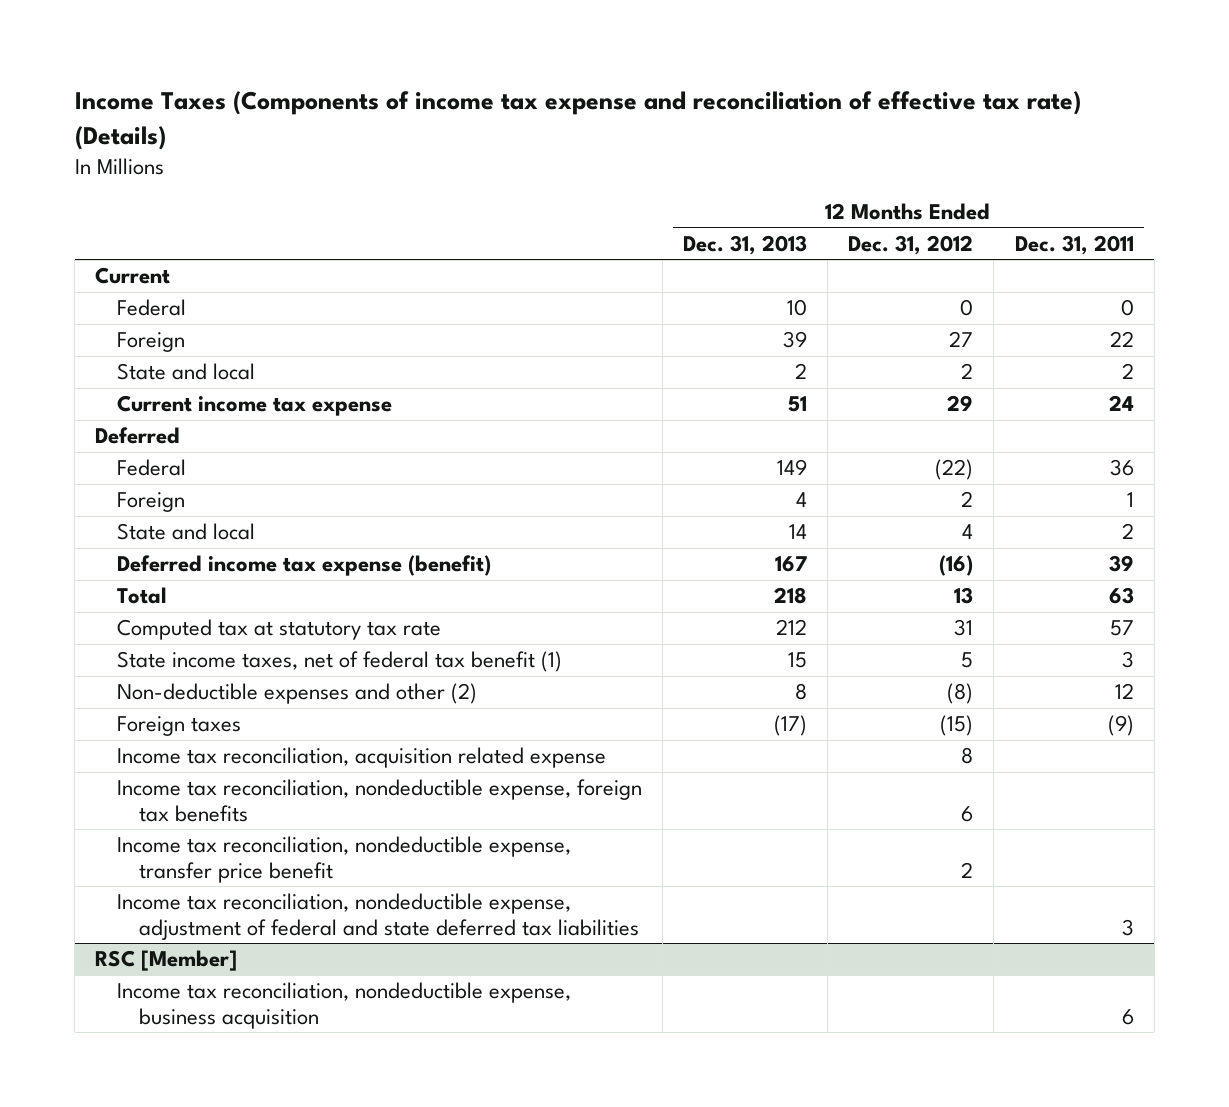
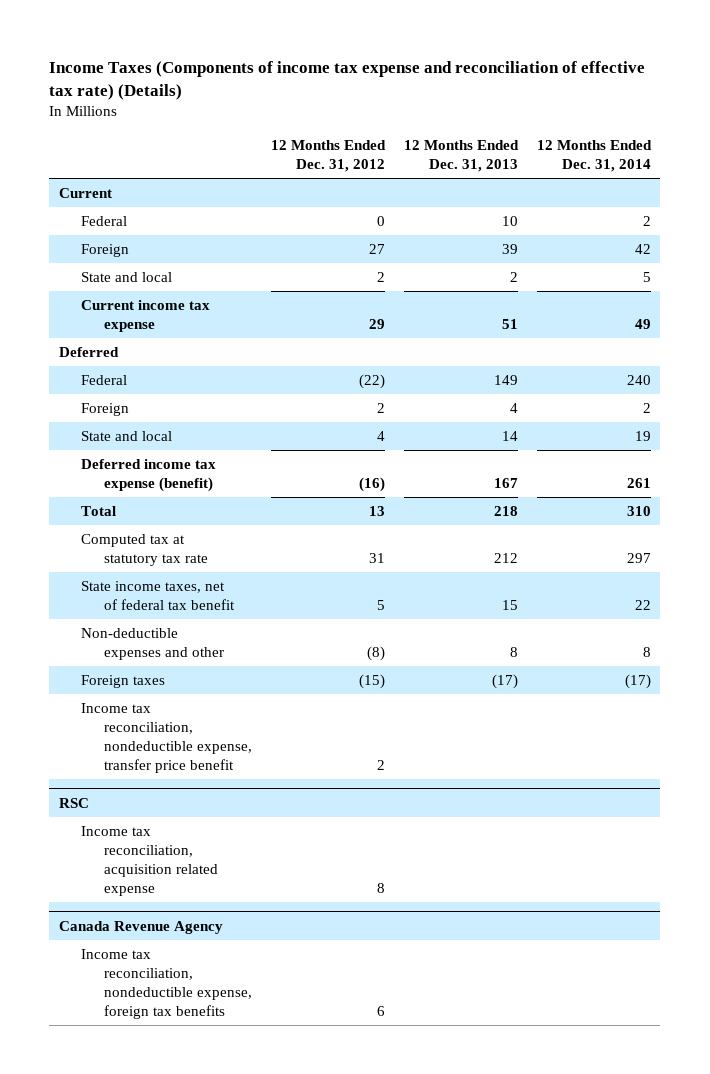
[1014,234,1134,255] Dec. 31, 2011 -> none
none -> [536,139,652,172] 12 Months Ended Dec. 31, 2014
[116,651,562,673] State income taxes, net of federal tax benefit (1) -> [81,581,235,611] State income taxes, net of federal tax benefit
[116,683,477,705] Non-deductible expenses and other (2) -> [81,628,224,661] Non-deductible expenses and other
[116,836,571,883] Income tax reconciliation, nondeductible expense, transfer price benefit -> [81,703,252,774] Income tax reconciliation, nondeductible expense, transfer price benefit
none -> [58,797,89,808] RSC
none -> [58,920,223,934] Canada Revenue Agency
[116,893,639,940] Income tax reconciliation, nondeductible expense, adjustment of federal and state deferred tax liabilities -> none
[95,950,238,972] RSC [Member] -> none
[116,982,571,1029] Income tax reconciliation, nondeductible expense, business acquisition -> none

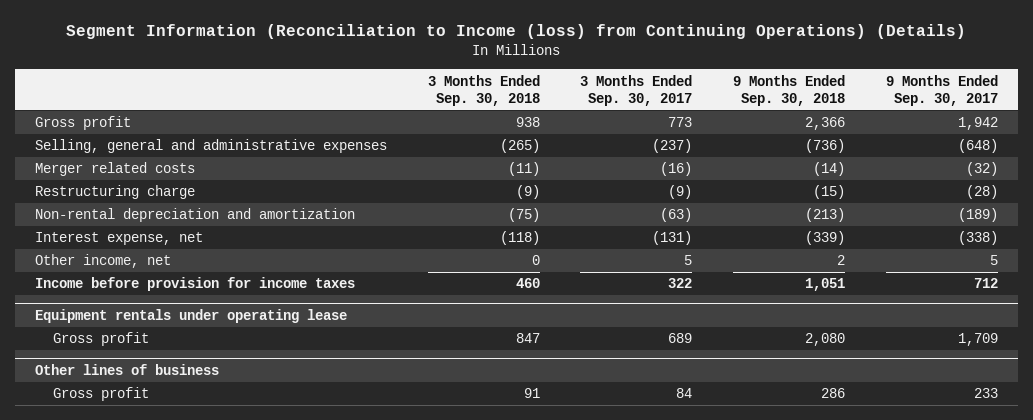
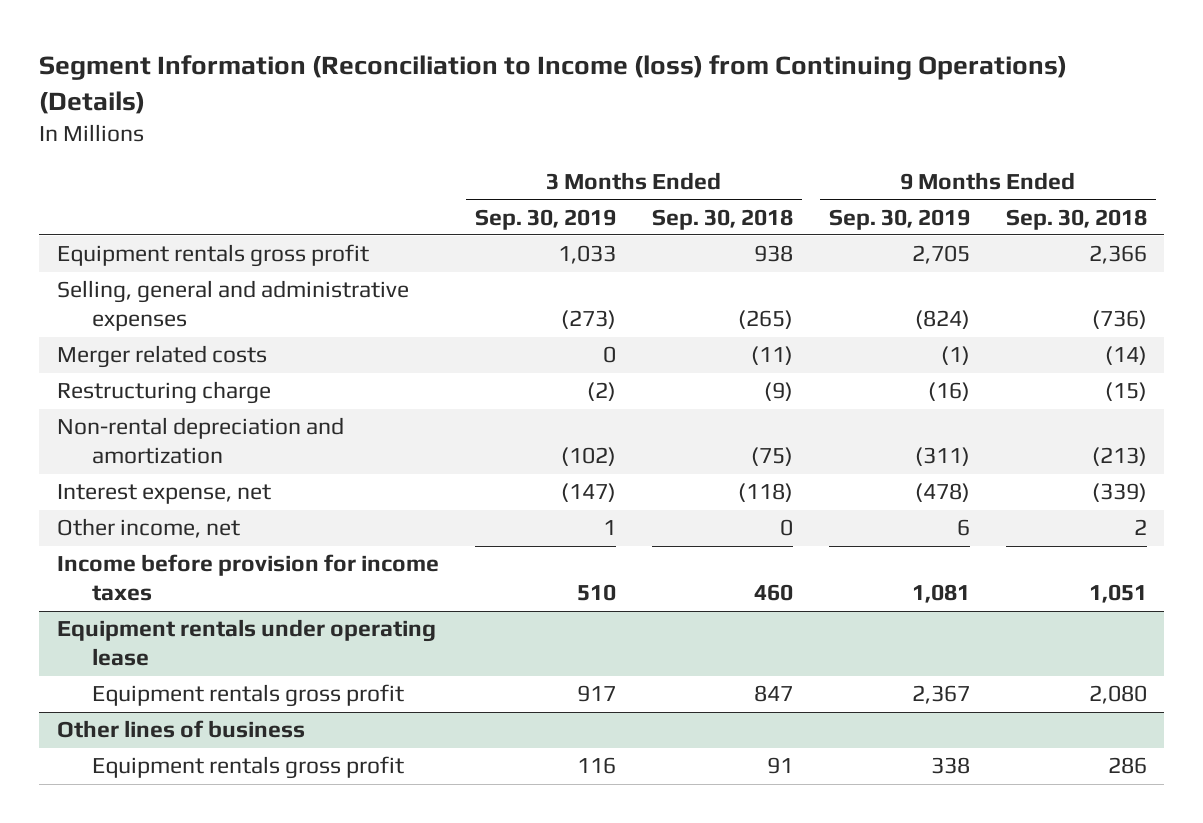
[580,74,693,106] 3 Months Ended Sep. 30, 2017 -> none
[885,74,998,106] 9 Months Ended Sep. 30, 2017 -> none
none -> [474,208,616,230] Sep. 30, 2019
none -> [828,208,970,230] Sep. 30, 2019
[34,116,131,131] Gross profit -> [56,244,369,268] Equipment rentals gross profit
[53,332,150,347] Gross profit -> [92,684,405,708] Equipment rentals gross profit
[53,387,150,402] Gross profit -> [92,756,405,780] Equipment rentals gross profit

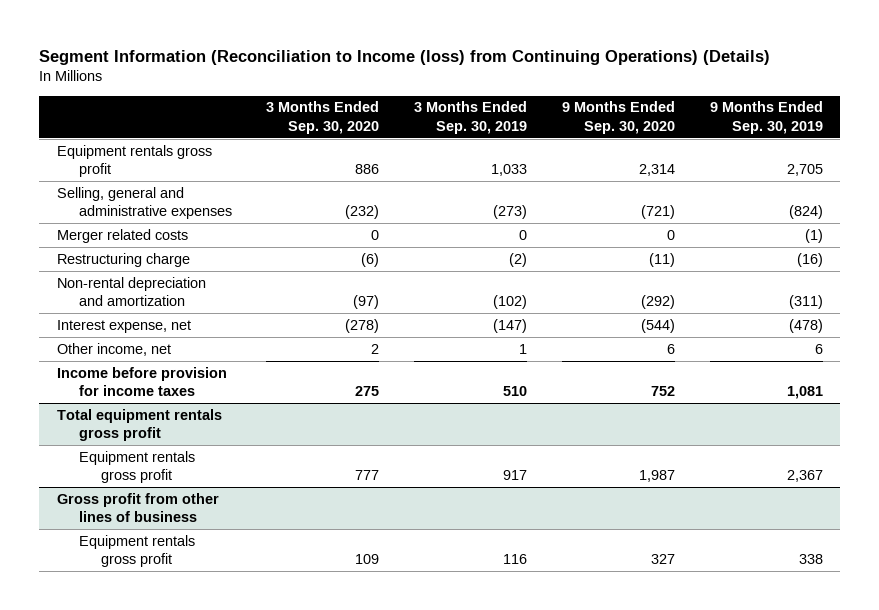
[651,208,793,230] Sep. 30, 2018 -> none
[1005,208,1147,230] Sep. 30, 2018 -> none
none -> [266,101,380,134] 3 Months Ended Sep. 30, 2020
none -> [561,101,675,134] 9 Months Ended Sep. 30, 2020
[56,619,436,667] Equipment rentals under operating lease -> [56,408,222,442] Total equipment rentals gross profit
[56,720,305,739] Other lines of business -> [56,492,219,523] Gross profit from other lines of business

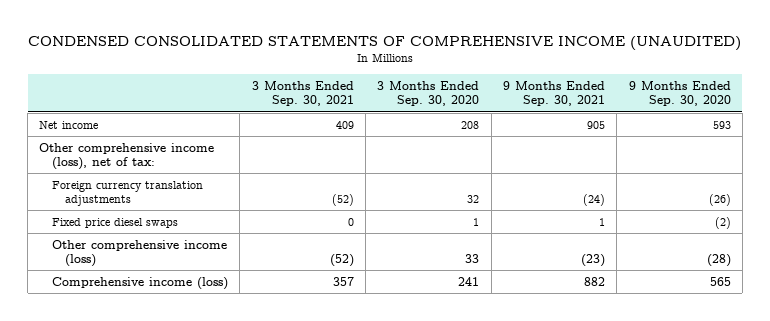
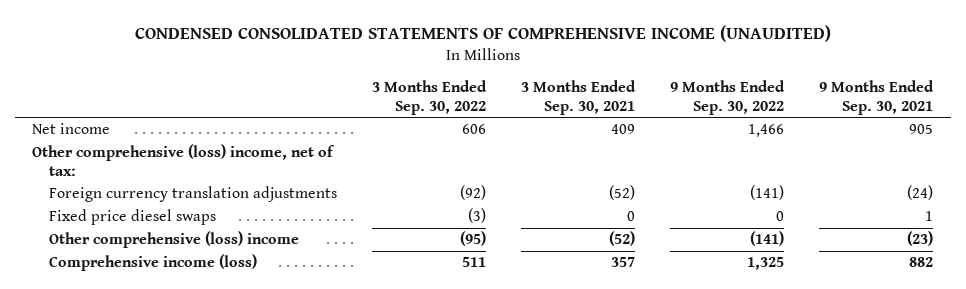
[377,81,480,107] 3 Months Ended Sep. 30, 2020 -> none
[628,81,731,107] 9 Months Ended Sep. 30, 2020 -> none
none -> [371,79,487,115] 3 Months Ended Sep. 30, 2022
none -> [670,79,786,115] 9 Months Ended Sep. 30, 2022
[39,142,215,171] Other comprehensive income (loss), net of tax: -> [32,144,336,176] Other comprehensive (loss) income, net of tax:
[52,239,228,268] Other comprehensive income (loss) -> [48,231,299,249] Other comprehensive (loss) income

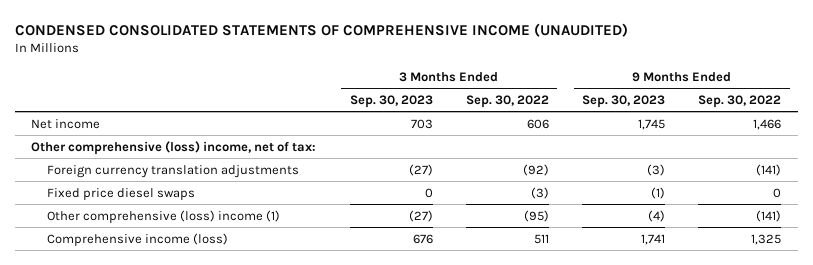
[520,79,636,115] 3 Months Ended Sep. 30, 2021 -> none
[819,79,935,115] 9 Months Ended Sep. 30, 2021 -> none
none -> [349,94,433,108] Sep. 30, 2023
none -> [582,94,666,108] Sep. 30, 2023
[48,231,299,249] Other comprehensive (loss) income -> [46,209,280,224] Other comprehensive (loss) income (1)

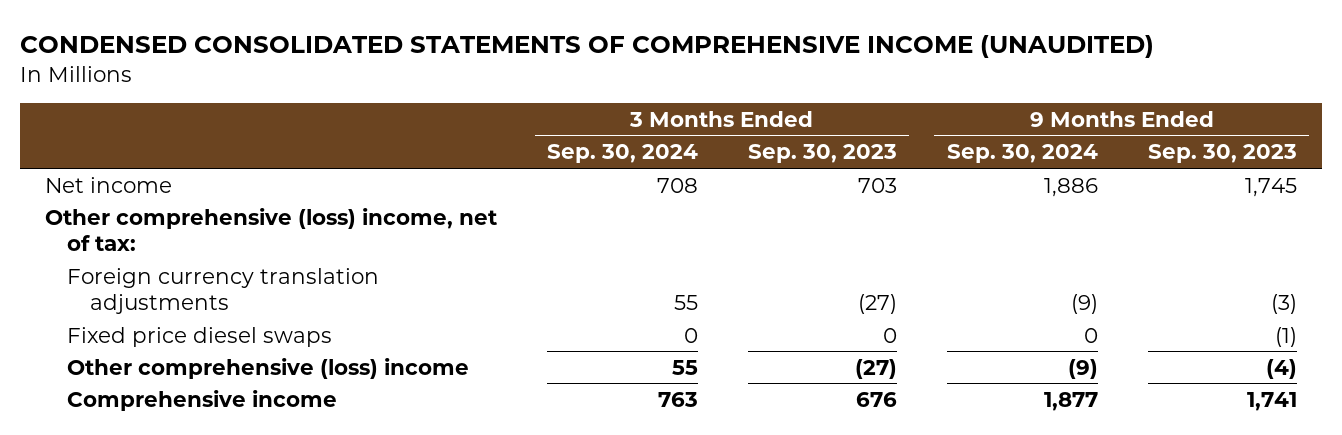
[465,94,549,108] Sep. 30, 2022 -> none
[698,94,782,108] Sep. 30, 2022 -> none
none -> [547,144,699,164] Sep. 30, 2024
none -> [946,144,1098,164] Sep. 30, 2024
[46,209,280,224] Other comprehensive (loss) income (1) -> [67,357,470,379] Other comprehensive (loss) income
[46,232,228,247] Comprehensive income (loss) -> [67,389,338,411] Comprehensive income

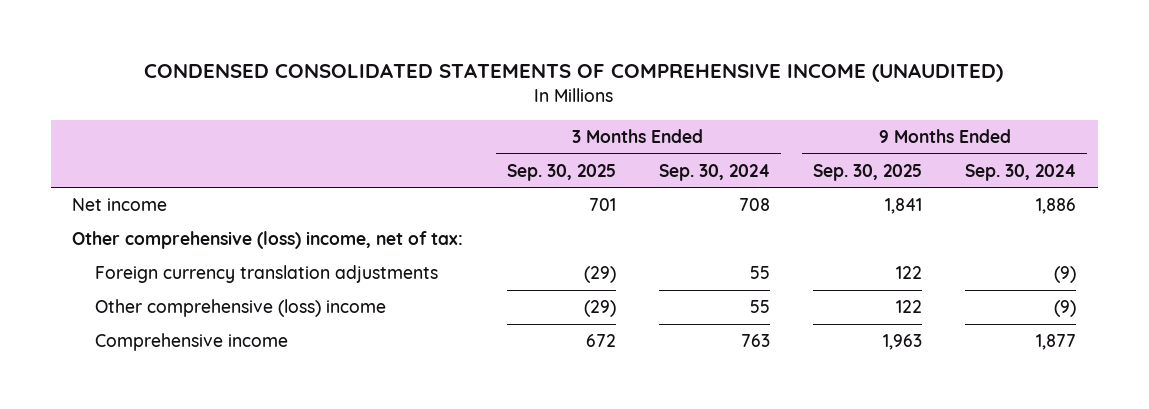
[747,144,897,164] Sep. 30, 2023 -> none
[1147,144,1297,164] Sep. 30, 2023 -> none
none -> [506,163,616,181] Sep. 30, 2025
none -> [812,163,922,181] Sep. 30, 2025
[67,326,333,347] Fixed price diesel swaps -> none

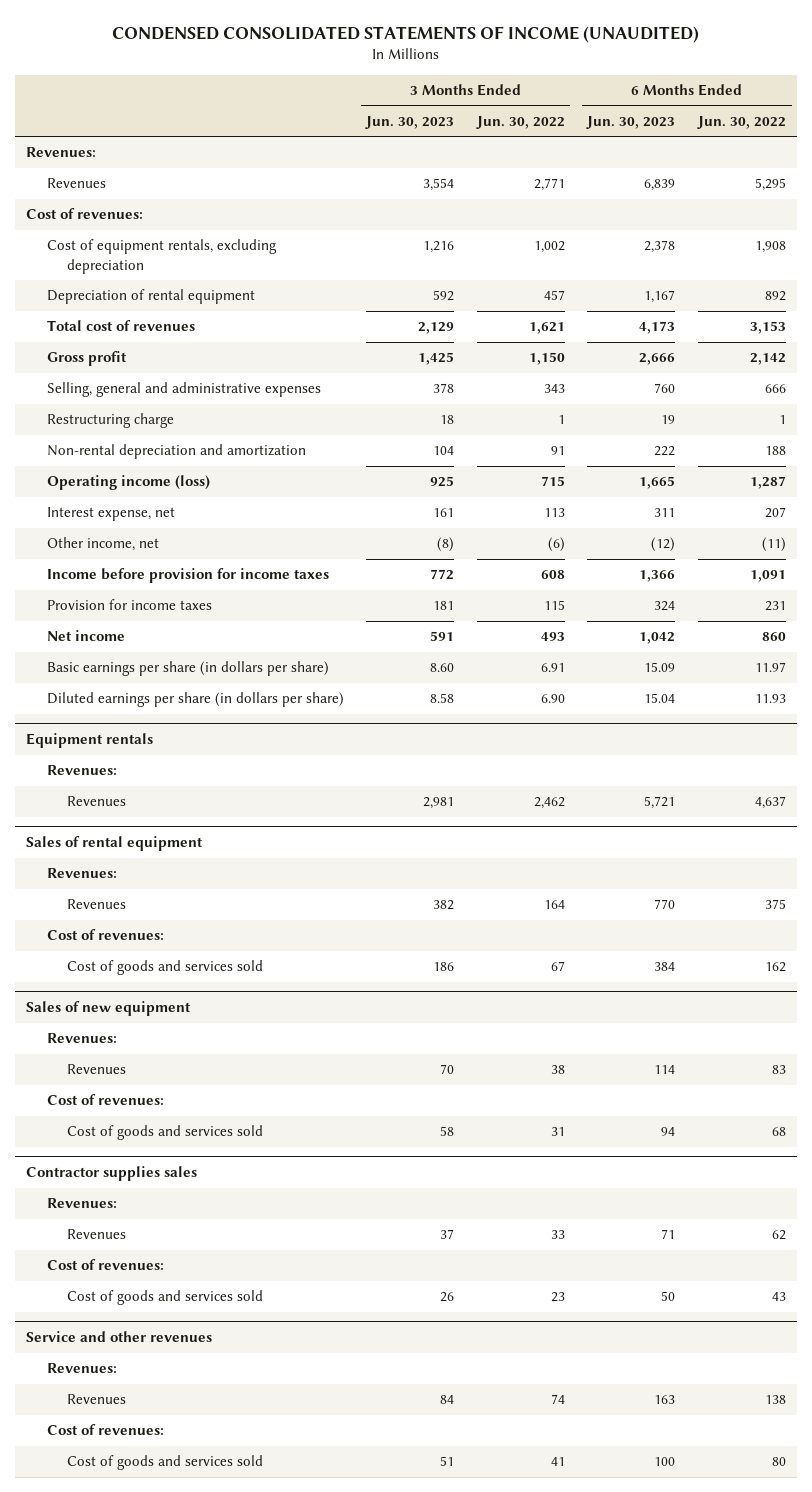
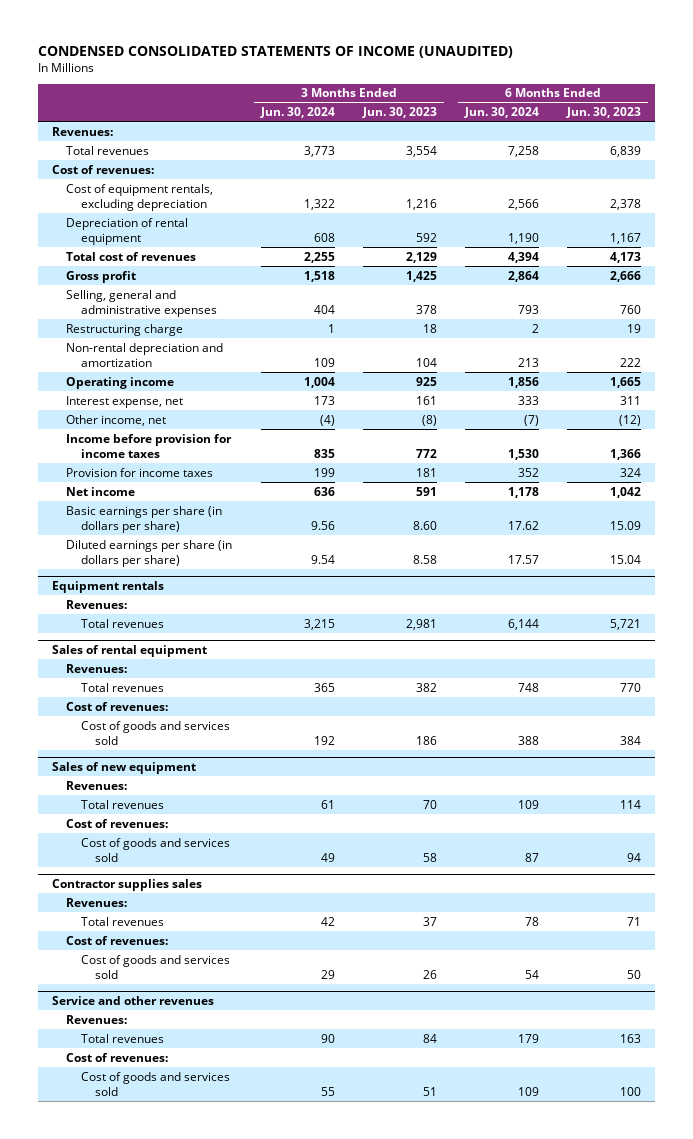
[475,115,565,129] Jun. 30, 2022 -> none
[696,115,786,129] Jun. 30, 2022 -> none
none -> [259,106,335,118] Jun. 30, 2024
none -> [463,106,539,118] Jun. 30, 2024
[46,178,106,189] Revenues -> [66,145,150,155] Total revenues
[46,475,210,491] Operating income (loss) -> [66,376,175,389] Operating income
[66,796,126,807] Revenues -> [80,618,164,628] Total revenues
[66,899,126,910] Revenues -> [80,682,164,692] Total revenues
[66,1064,126,1075] Revenues -> [80,799,164,809] Total revenues
[66,1229,126,1240] Revenues -> [80,916,164,926] Total revenues
[66,1394,126,1405] Revenues -> [80,1033,164,1043] Total revenues

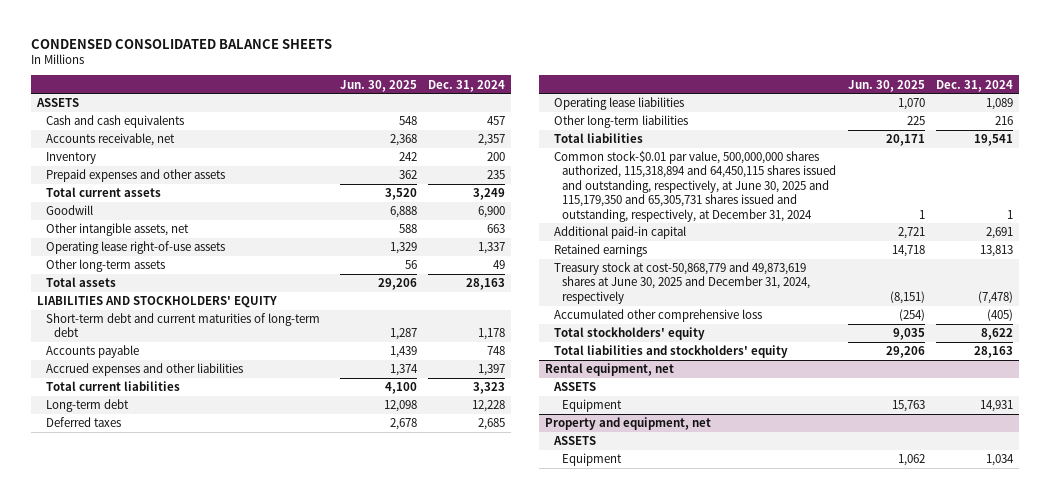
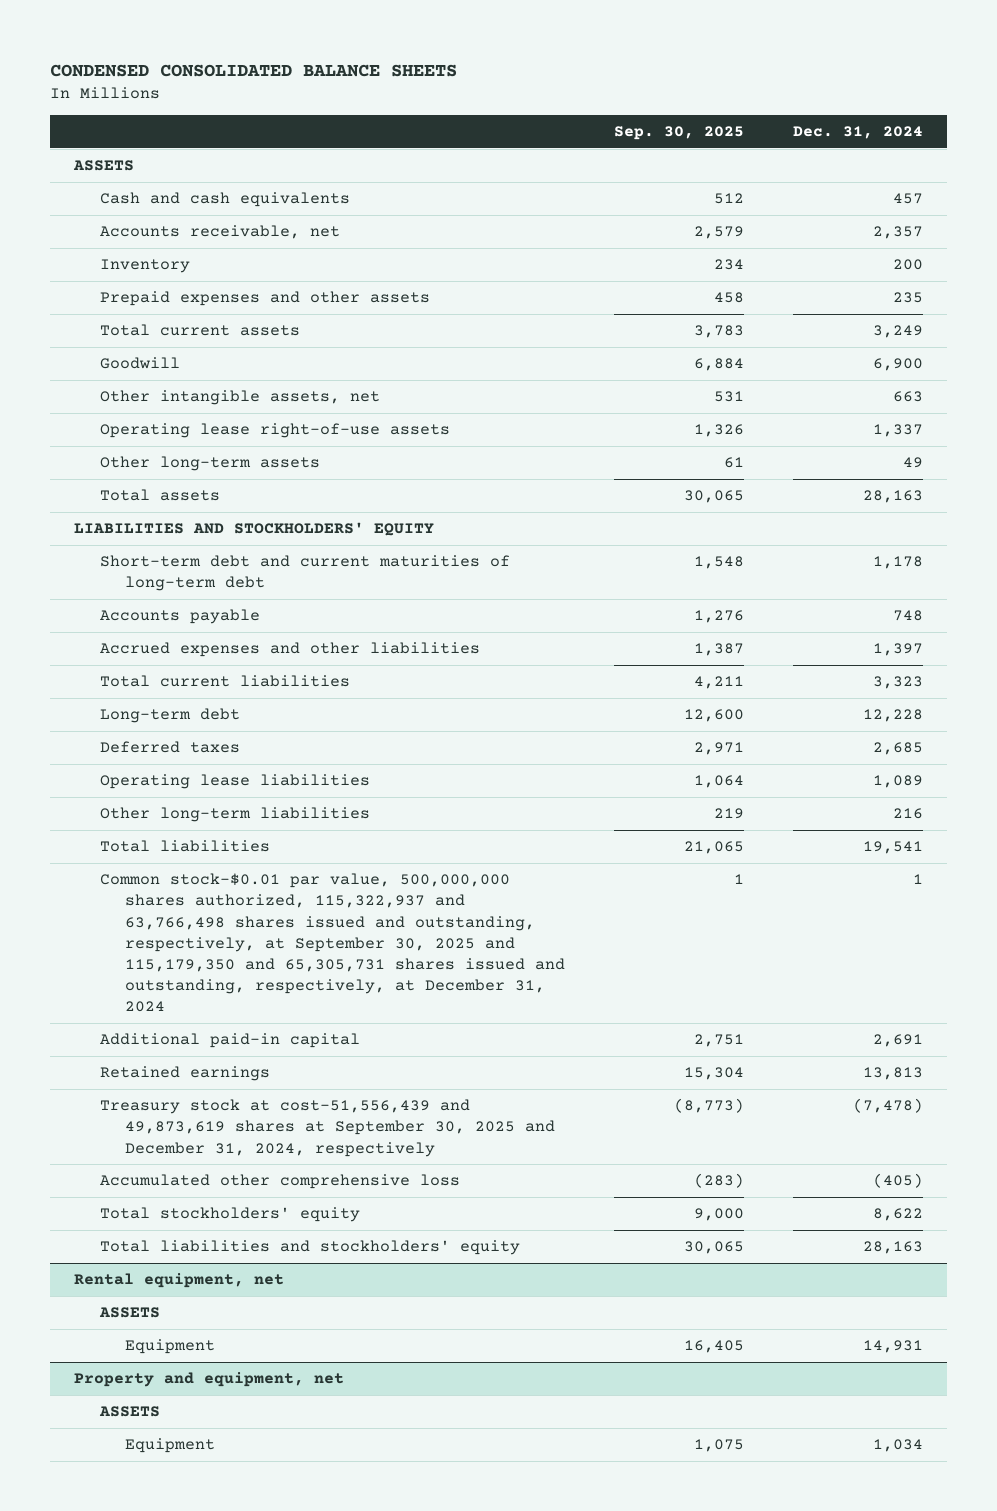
[339,79,417,92] Jun. 30, 2025 -> none
none -> [613,125,744,140] Sep. 30, 2025
[553,151,837,222] Common stock-$0.01 par value, 500,000,000 shares authorized, 115,318,894 and 64,450,115 shares issued and outstanding, respectively, at June 30, 2025 and 115,179,350 and 65,305,731 shares issued and outstanding, respectively, at December 31, 2024 -> [99,873,566,1013] Common stock-$0.01 par value, 500,000,000 shares authorized, 115,322,937 and 63,766,498 shares issued and outstanding, respectively, at September 30, 2025 and 115,179,350 and 65,305,731 shares issued and outstanding, respectively, at December 31, 2024
[553,262,811,304] Treasury stock at cost-50,868,779 and 49,873,619 shares at June 30, 2025 and December 31, 2024, respectively -> [99,1099,556,1157] Treasury stock at cost-51,556,439 and 49,873,619 shares at September 30, 2025 and December 31, 2024, respectively

